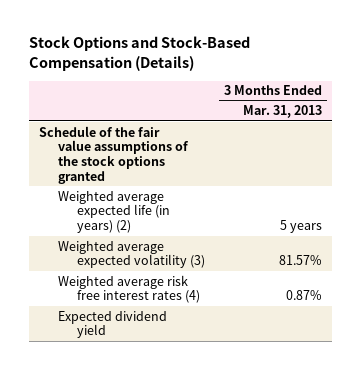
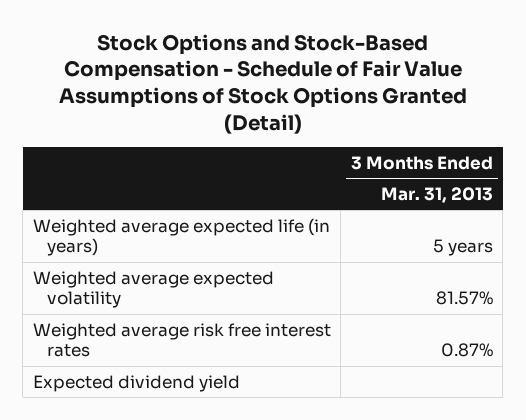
[28,36,250,71] Stock Options and Stock-Based Compensation (Details) -> [58,33,467,134] Stock Options and Stock-Based Compensation - Schedule of Fair Value Assumptions of Stock Options Granted (Detail)
[38,125,189,184] Schedule of the fair value assumptions of the stock options granted -> none
[57,190,170,234] Weighted average expected life (in years) (2) -> [32,217,330,257] Weighted average expected life (in years)
[57,240,205,269] Weighted average expected volatility (3) -> [32,270,274,309] Weighted average expected volatility
[57,274,200,304] Weighted average risk free interest rates (4) -> [32,322,331,358] Weighted average risk free interest rates

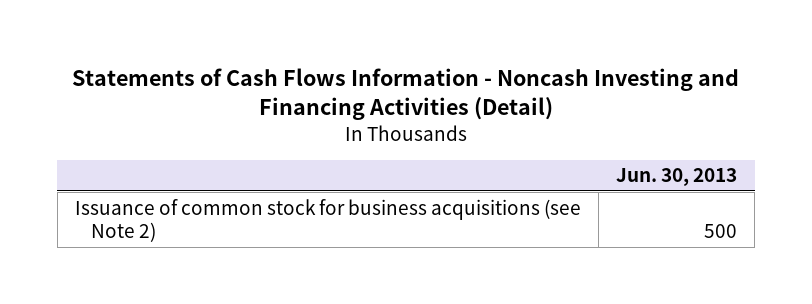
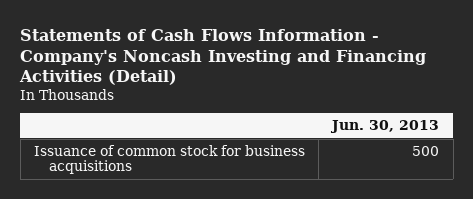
[71,68,739,121] Statements of Cash Flows Information - Noncash Investing and Financing Activities (Detail) -> [19,28,427,86] Statements of Cash Flows Information - Company's Noncash Investing and Financing Activities (Detail)
[74,198,581,243] Issuance of common stock for business acquisitions (see Note 2) -> [33,145,305,175] Issuance of common stock for business acquisitions

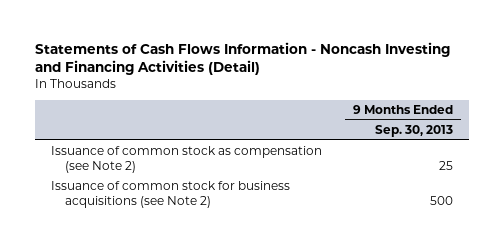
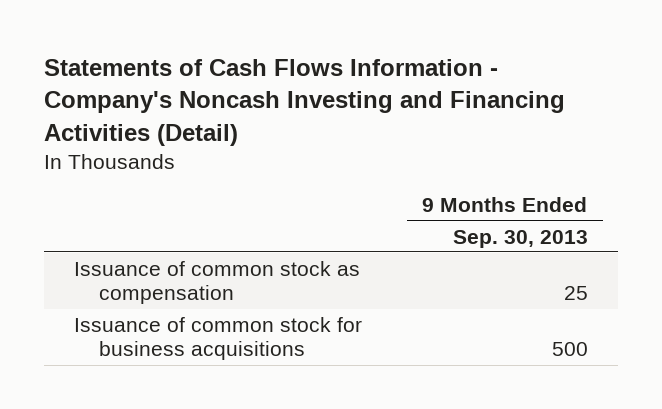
[35,41,451,76] Statements of Cash Flows Information - Noncash Investing and Financing Activities (Detail) -> [43,59,565,146] Statements of Cash Flows Information - Company's Noncash Investing and Financing Activities (Detail)
[50,146,322,174] Issuance of common stock as compensation (see Note 2) -> [74,260,361,305] Issuance of common stock as compensation
[50,181,290,209] Issuance of common stock for business acquisitions (see Note 2) -> [74,316,363,361] Issuance of common stock for business acquisitions

